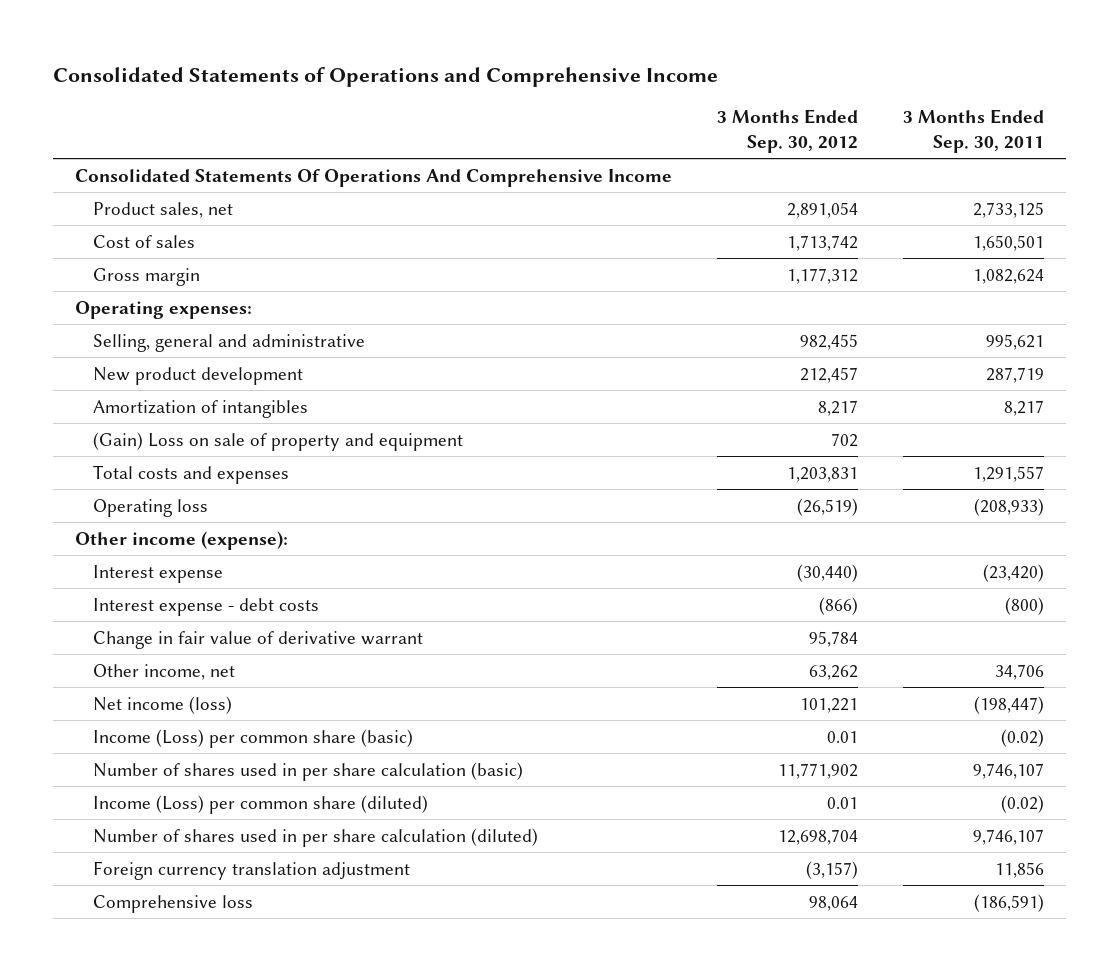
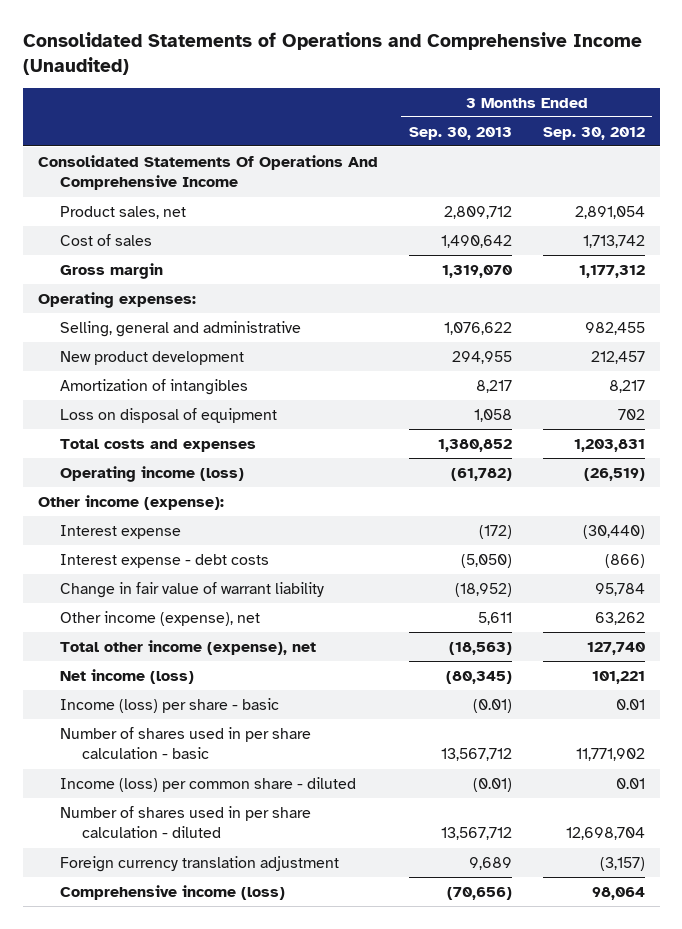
[52,66,718,87] Consolidated Statements of Operations and Comprehensive Income -> [22,32,642,75] Consolidated Statements of Operations and Comprehensive Income (Unaudited)
[902,109,1044,153] 3 Months Ended Sep. 30, 2011 -> none
none -> [408,126,512,140] Sep. 30, 2013
[93,431,464,451] (Gain) Loss on sale of property and equipment -> none
none -> [59,407,277,423] Loss on disposal of equipment
[93,498,209,517] Operating loss -> [59,465,244,482] Operating income (loss)
[93,630,424,649] Change in fair value of derivative warrant -> [59,581,324,598] Change in fair value of warrant liability
[93,663,236,680] Other income, net -> [59,610,260,626] Other income (expense), net
none -> [59,639,316,655] Total other income (expense), net
[93,728,414,748] Income (Loss) per common share (basic) -> [59,697,279,713] Income (loss) per share - basic
[93,761,524,781] Number of shares used in per share calculation (basic) -> [59,726,311,760] Number of shares used in per share calculation - basic
[93,794,429,814] Income (Loss) per common share (diluted) -> [59,776,356,792] Income (loss) per common share - diluted
[93,827,539,847] Number of shares used in per share calculation (diluted) -> [59,805,311,839] Number of shares used in per share calculation - diluted
[93,894,254,913] Comprehensive loss -> [59,884,285,900] Comprehensive income (loss)

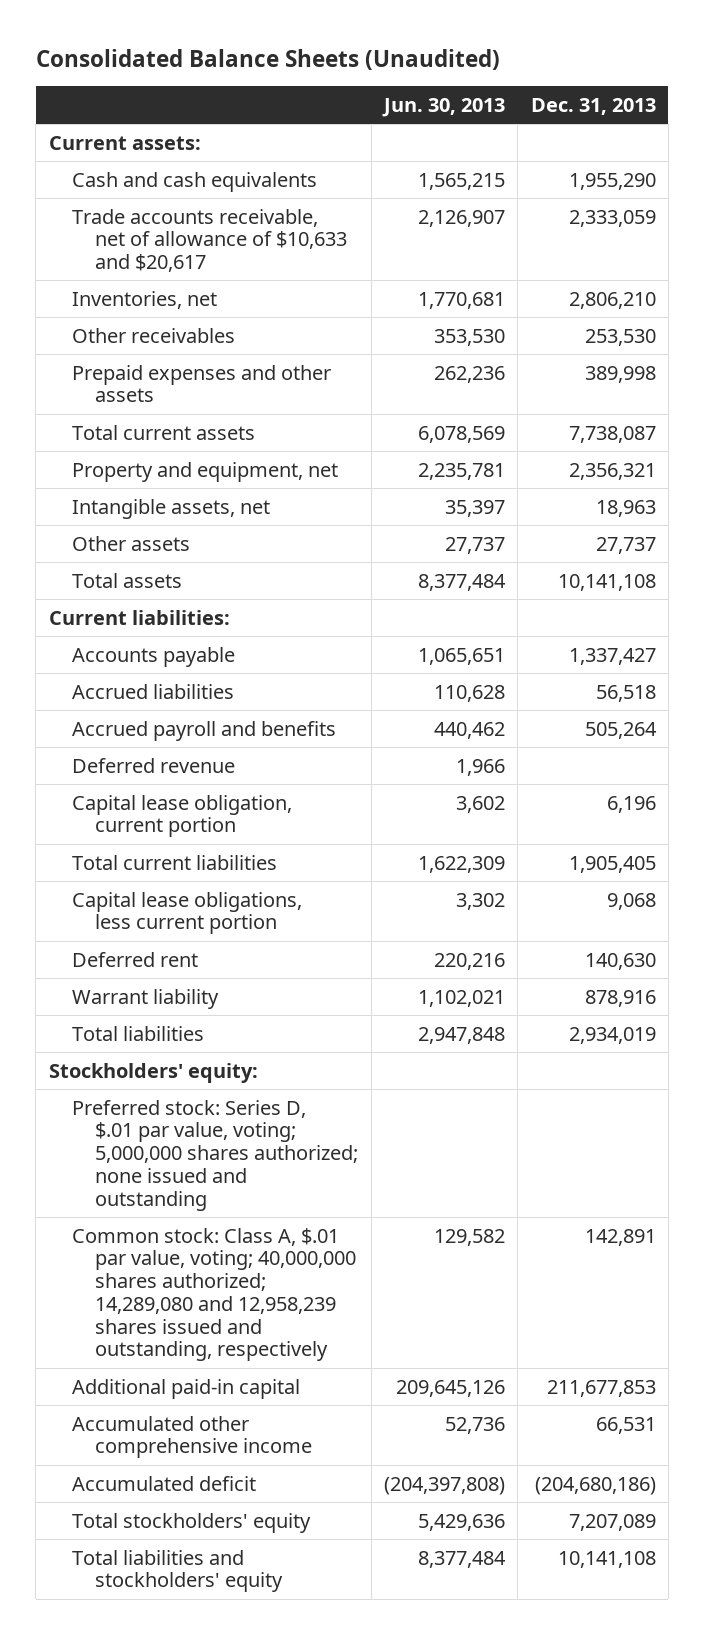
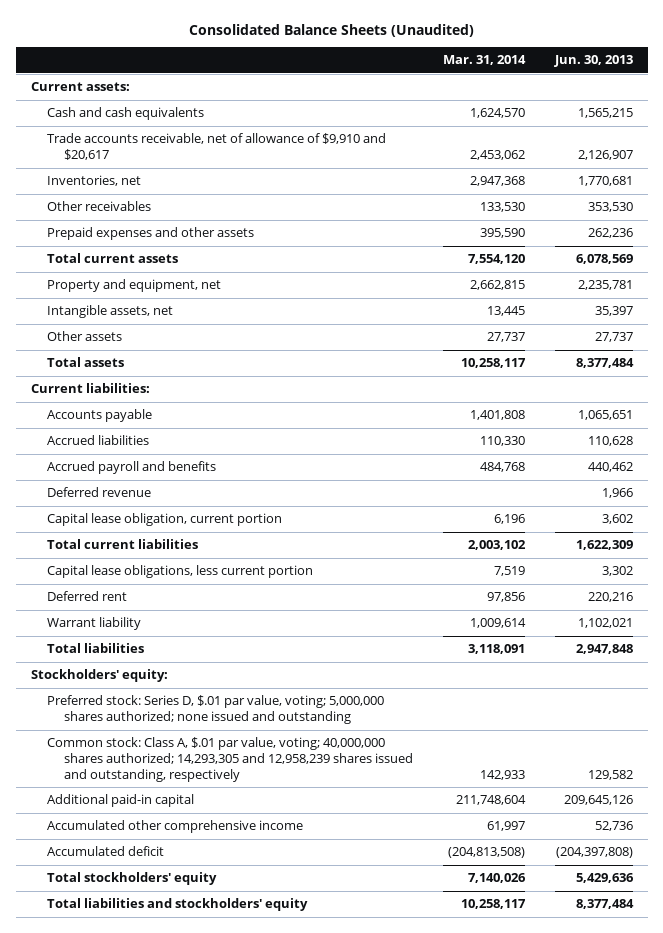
[530,97,656,115] Dec. 31, 2013 -> none
none -> [442,55,526,66] Mar. 31, 2014
[72,208,348,273] Trade accounts receivable, net of allowance of $10,633 and $20,617 -> [47,133,387,161] Trade accounts receivable, net of allowance of $9,910 and $20,617
[72,1227,357,1362] Common stock: Class A, $.01 par value, voting; 40,000,000 shares authorized; 14,289,080 and 12,958,239 shares issued and outstanding, respectively -> [47,737,413,782] Common stock: Class A, $.01 par value, voting; 40,000,000 shares authorized; 14,293,305 and 12,958,239 shares issued and outstanding, respectively

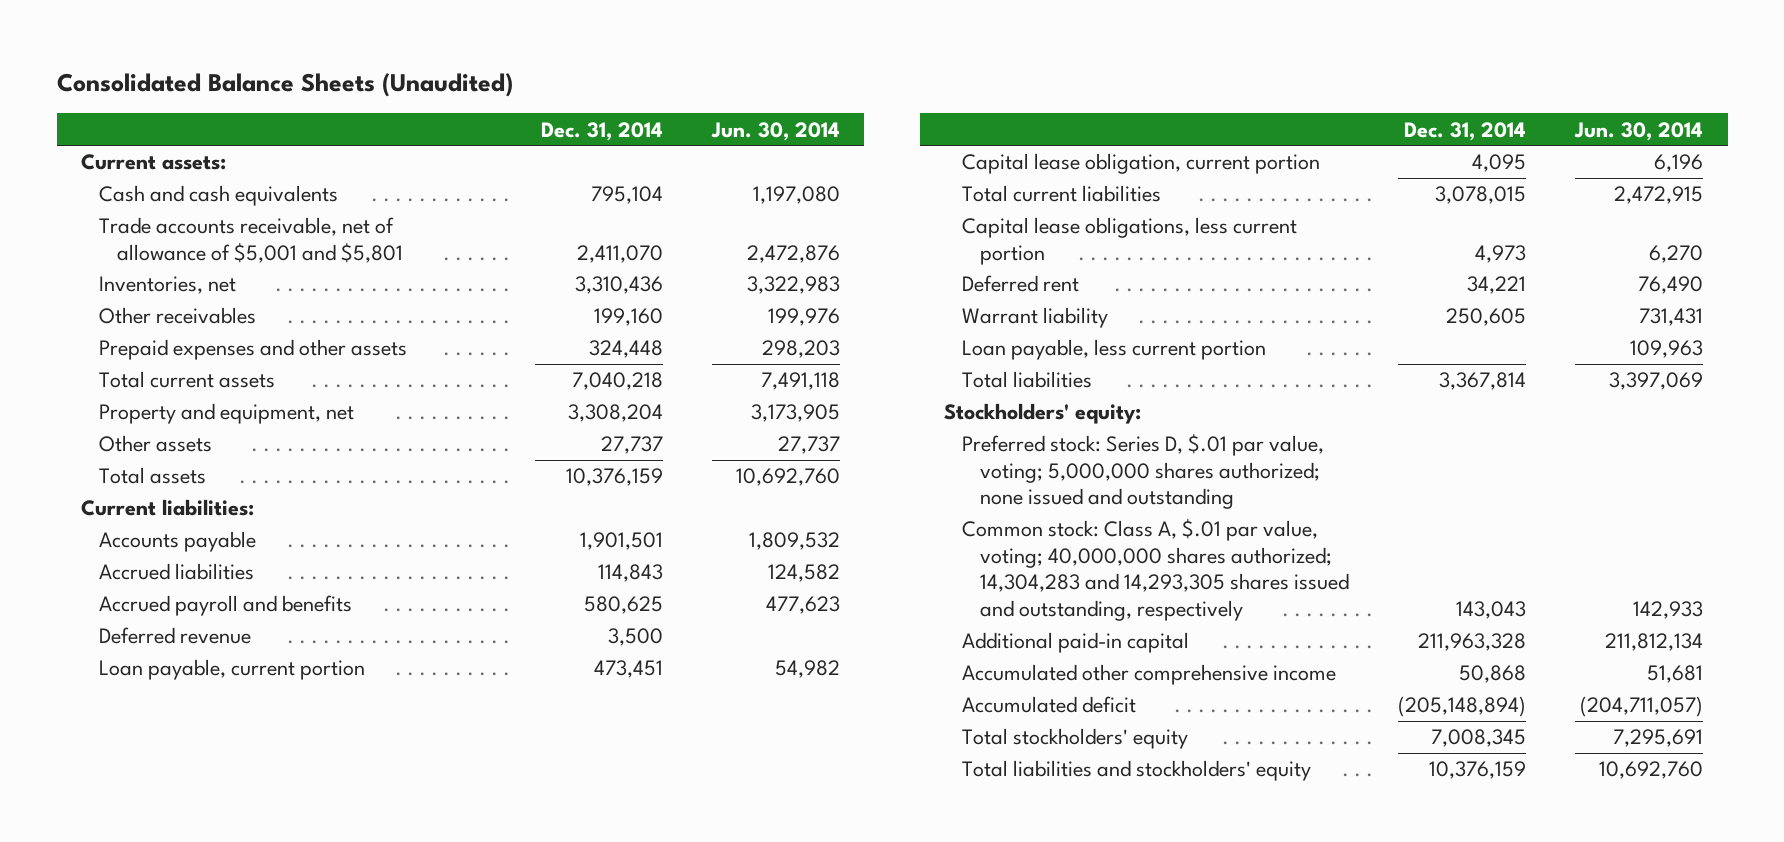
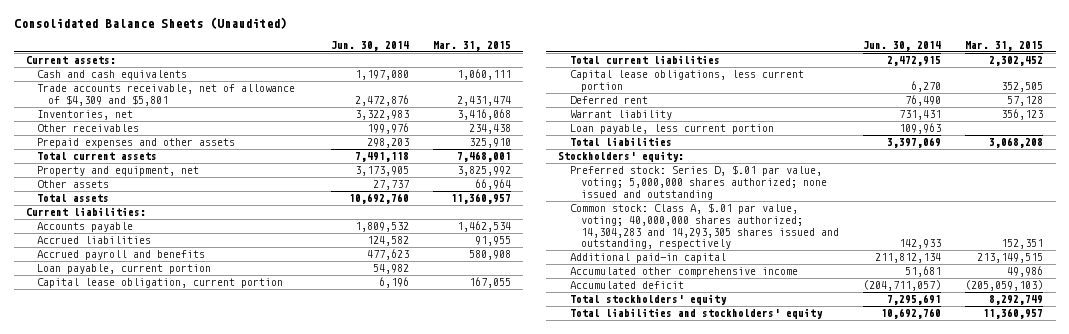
[540,121,663,141] Dec. 31, 2014 -> none
none -> [432,40,511,51] Mar. 31, 2015
[98,217,403,263] Trade accounts receivable, net of allowance of $5,001 and $5,801 -> [37,84,296,107] Trade accounts receivable, net of allowance of $4,309 and $5,801
[98,627,251,645] Deferred revenue -> none

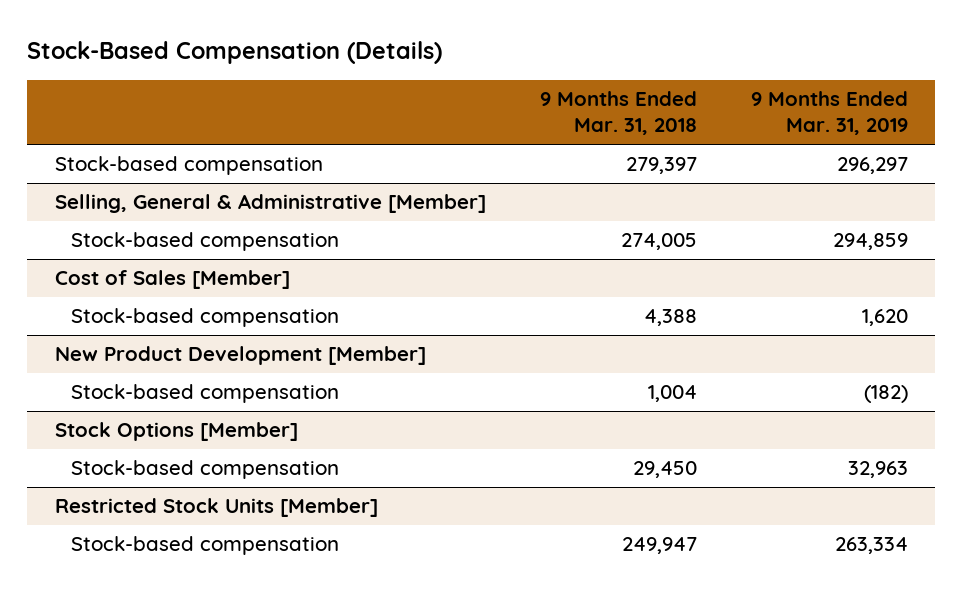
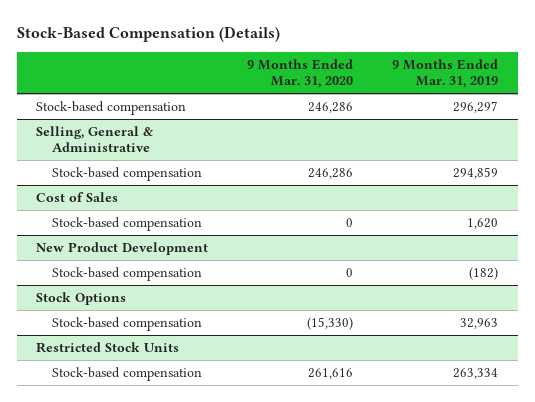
[539,90,697,136] 9 Months Ended Mar. 31, 2018 -> none
none -> [247,59,354,89] 9 Months Ended Mar. 31, 2020
[54,194,486,214] Selling, General & Administrative [Member] -> [36,126,154,153] Selling, General & Administrative
[54,270,290,290] Cost of Sales [Member] -> [36,192,119,203] Cost of Sales
[54,346,426,366] New Product Development [Member] -> [36,242,209,256] New Product Development
[54,422,298,442] Stock Options [Member] -> [36,292,127,306] Stock Options
[54,498,378,518] Restricted Stock Units [Member] -> [36,342,180,354] Restricted Stock Units

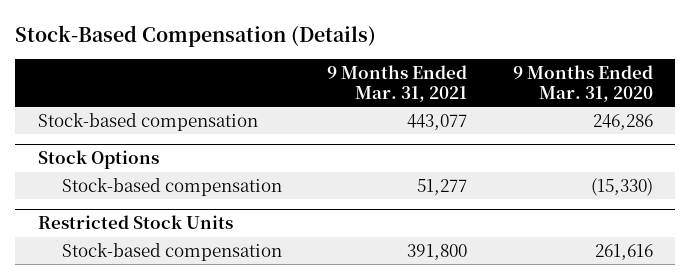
[392,59,499,89] 9 Months Ended Mar. 31, 2019 -> none
none -> [327,64,468,103] 9 Months Ended Mar. 31, 2021
[36,126,154,153] Selling, General & Administrative -> none
[51,167,202,182] Stock-based compensation -> none
[36,192,119,203] Cost of Sales -> none
[51,217,202,232] Stock-based compensation -> none
[36,242,209,256] New Product Development -> none
[51,267,202,282] Stock-based compensation -> none

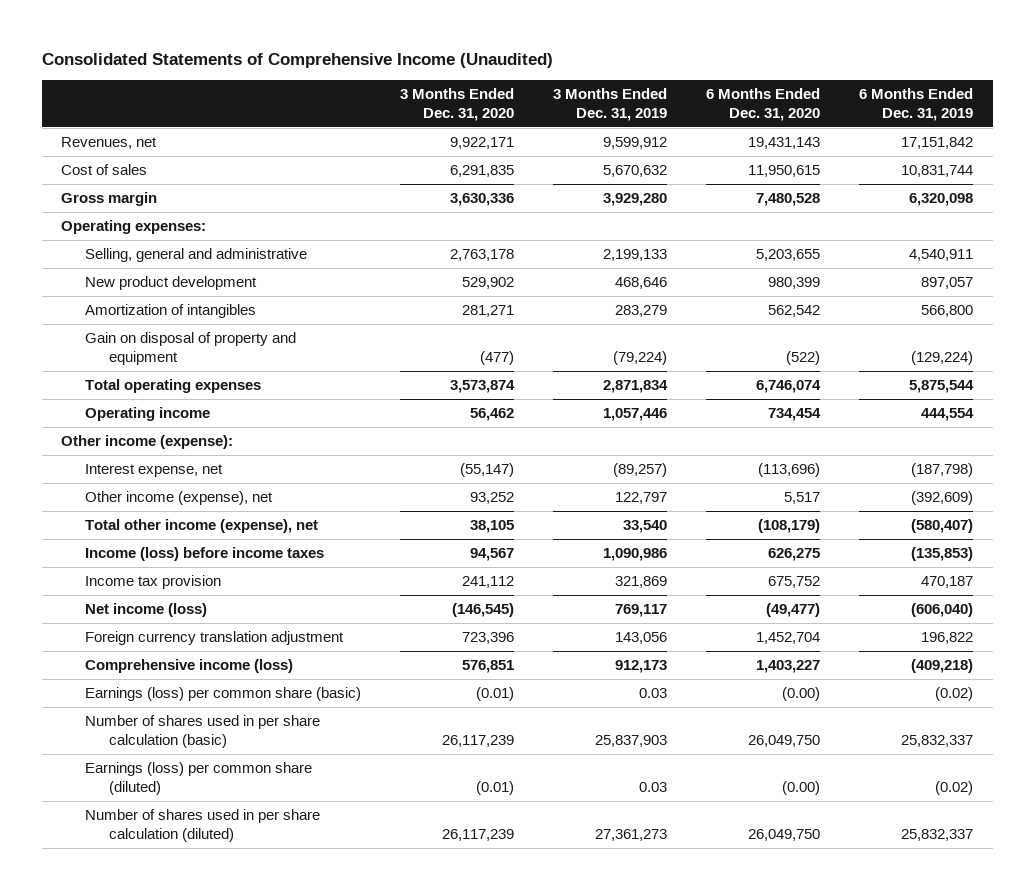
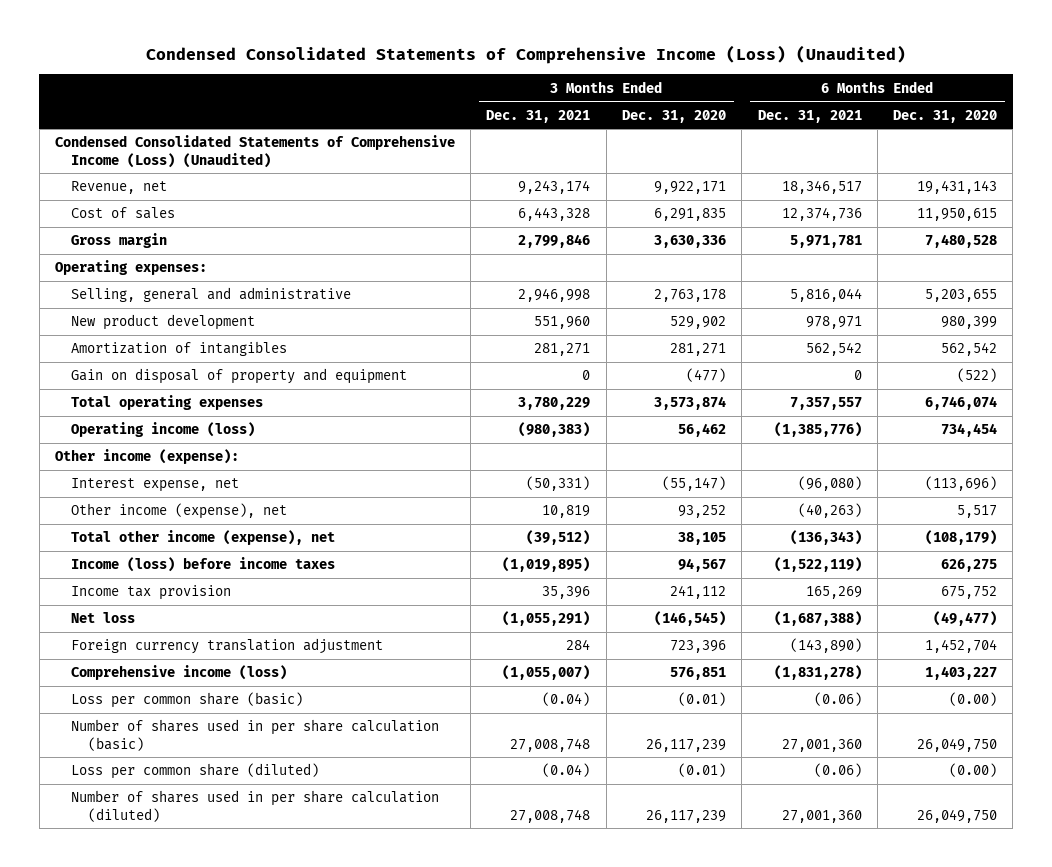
[41,52,553,68] Consolidated Statements of Comprehensive Income (Unaudited) -> [146,45,907,65] Condensed Consolidated Statements of Comprehensive Income (Loss) (Unaudited)
[553,88,668,121] 3 Months Ended Dec. 31, 2019 -> none
[859,88,974,121] 6 Months Ended Dec. 31, 2019 -> none
none -> [486,109,591,123] Dec. 31, 2021
none -> [757,109,862,123] Dec. 31, 2021
none -> [54,135,455,168] Condensed Consolidated Statements of Comprehensive Income (Loss) (Unaudited)
[61,137,158,150] Revenues, net -> [71,181,168,195] Revenue, net
[84,407,210,422] Operating income -> [71,422,256,438] Operating income (loss)
[84,603,207,618] Net income (loss) -> [71,612,136,624] Net loss
[84,687,361,702] Earnings (loss) per common share (basic) -> [71,692,304,709] Loss per common share (basic)
[84,762,312,795] Earnings (loss) per common share (diluted) -> [71,763,320,780] Loss per common share (diluted)

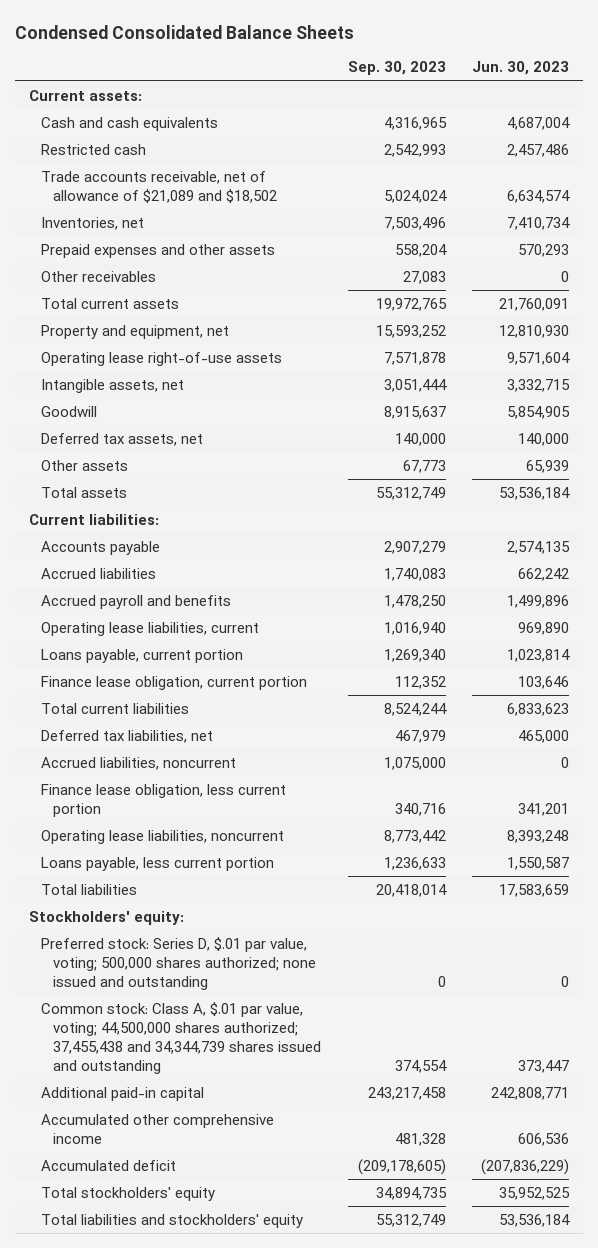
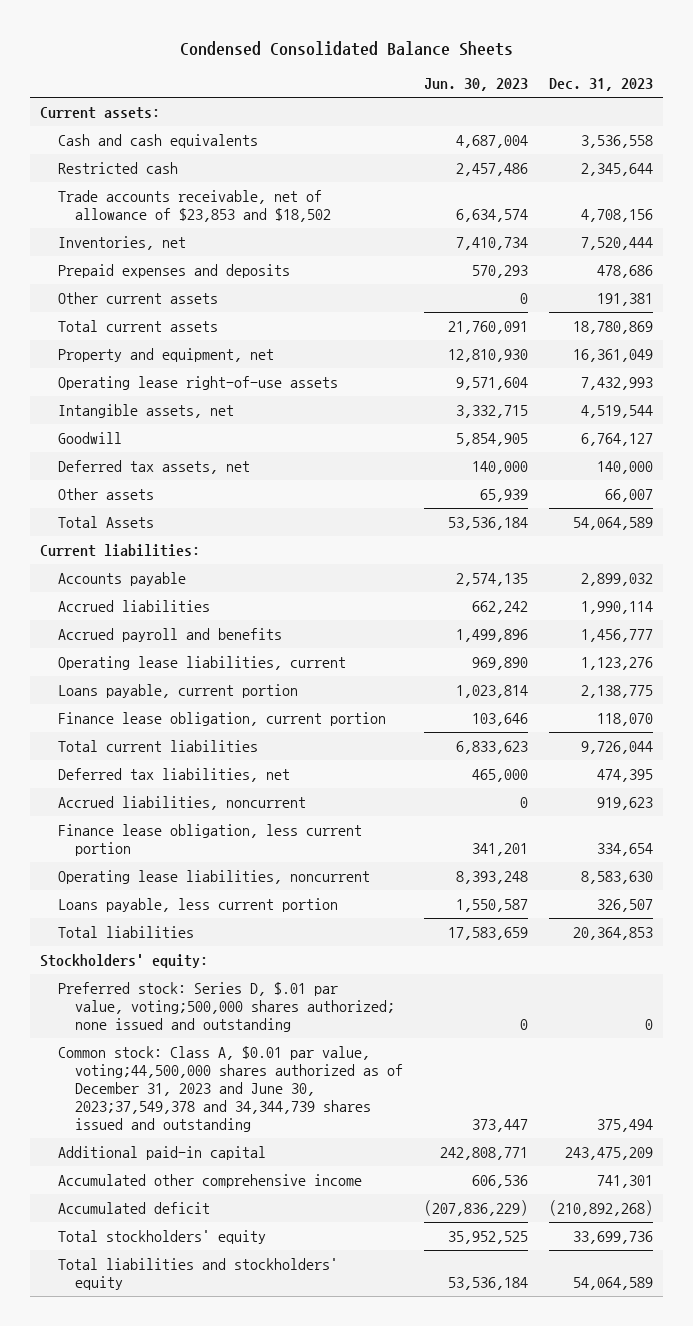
[347,61,446,76] Sep. 30, 2023 -> none
none -> [548,78,653,92] Dec. 31, 2023
[40,170,278,203] Trade accounts receivable, net of allowance of $21,089 and $18,502 -> [57,190,331,223] Trade accounts receivable, net of allowance of $23,853 and $18,502
[40,270,156,282] Other receivables -> none
[40,243,275,258] Prepaid expenses and other assets -> [57,264,290,279] Prepaid expenses and deposits
none -> [57,292,218,305] Other current assets
[40,486,127,498] Total assets -> [57,516,154,529] Total Assets
[40,936,317,991] Preferred stock: Series D, $.01 par value, voting; 500,000 shares authorized; none issued and outstanding -> [57,982,395,1033] Preferred stock: Series D, $.01 par value, voting;500,000 shares authorized; none issued and outstanding
[40,1001,322,1075] Common stock: Class A, $.01 par value, voting; 44,500,000 shares authorized; 37,455,438 and 34,344,739 shares issued and outstanding -> [57,1046,403,1133] Common stock: Class A, $0.01 par value, voting;44,500,000 shares authorized as of December 31, 2023 and June 30, 2023;37,549,378 and 34,344,739 shares issued and outstanding

